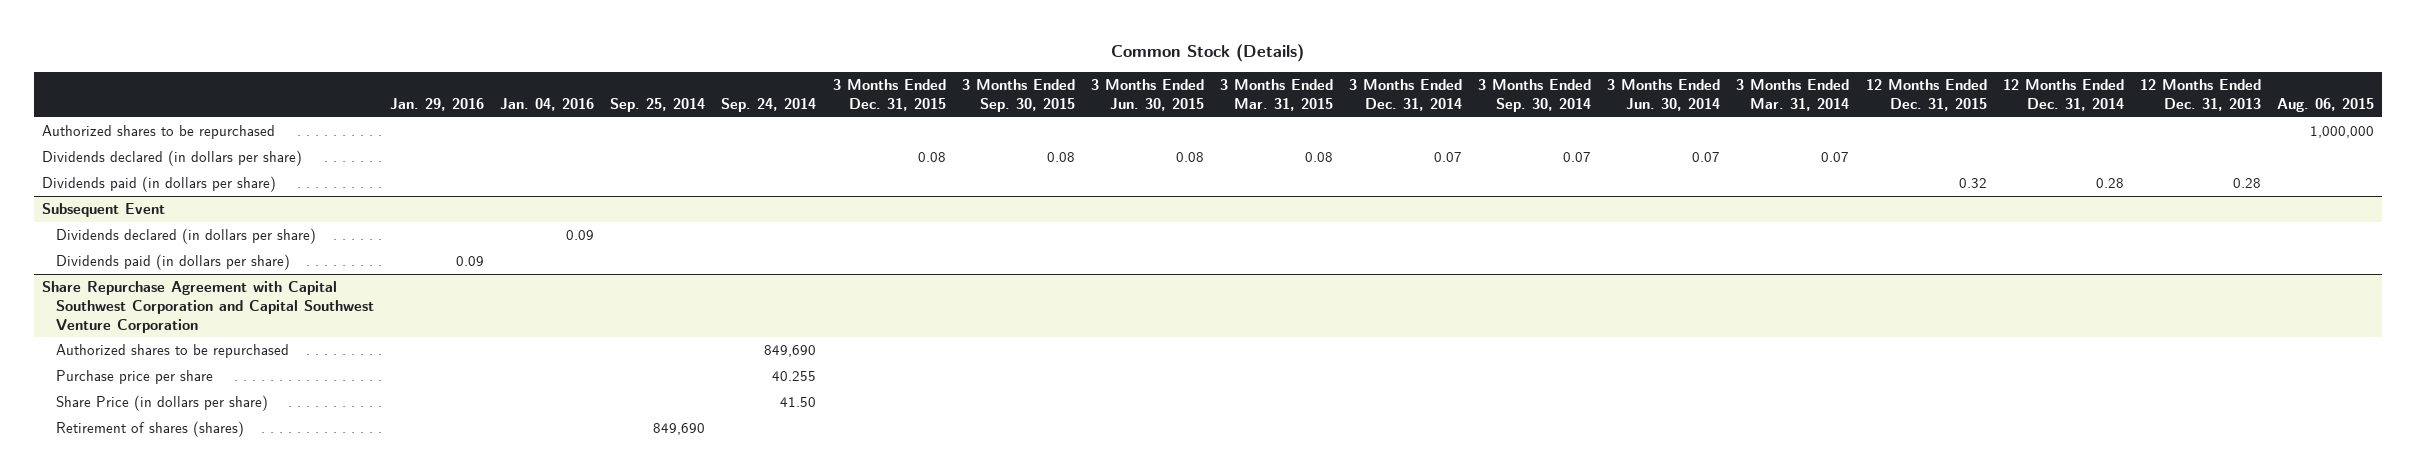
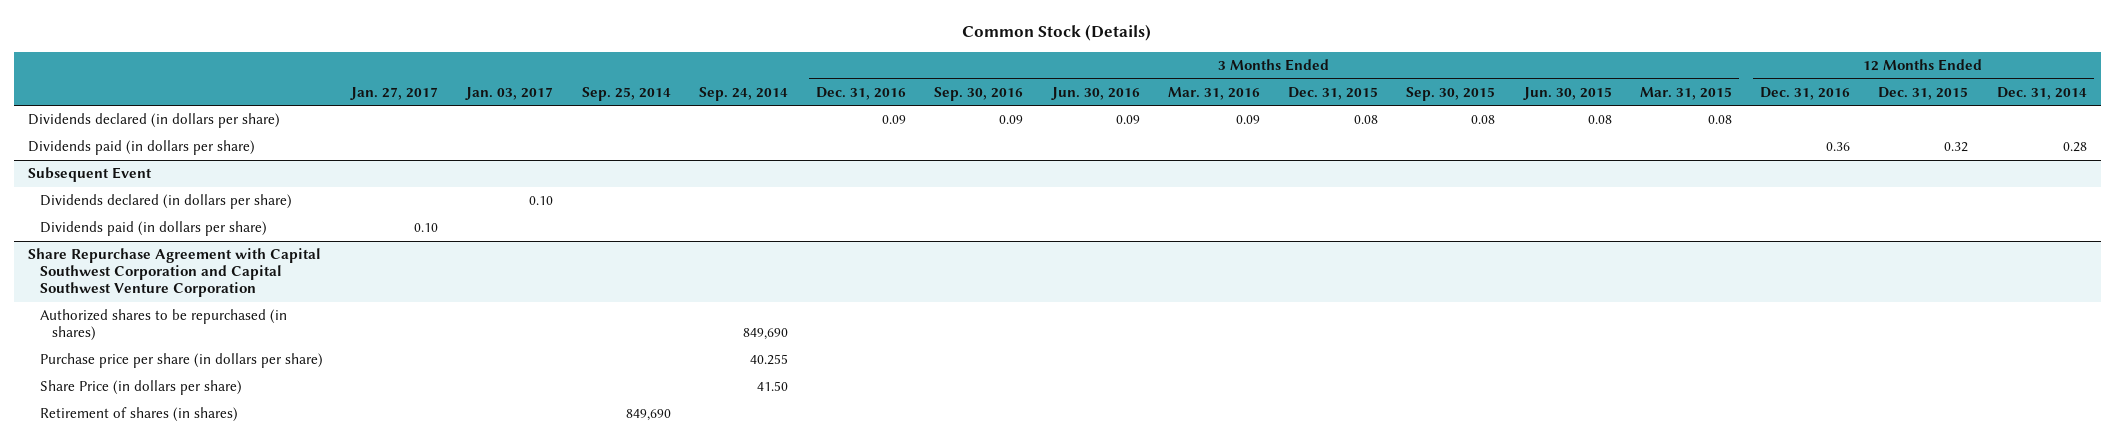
[390,97,485,111] Jan. 29, 2016 -> none
[500,97,595,111] Jan. 04, 2016 -> none
[1349,79,1463,111] 3 Months Ended Dec. 31, 2014 -> none
[1478,79,1592,112] 3 Months Ended Sep. 30, 2014 -> none
[1607,79,1721,111] 3 Months Ended Jun. 30, 2014 -> none
[1736,79,1850,111] 3 Months Ended Mar. 31, 2014 -> none
[2139,79,2261,111] 12 Months Ended Dec. 31, 2013 -> none
[2276,97,2374,112] Aug. 06, 2015 -> none
none -> [350,86,439,100] Jan. 27, 2017
none -> [465,86,554,100] Jan. 03, 2017
none -> [816,86,907,100] Dec. 31, 2016
none -> [934,86,1024,101] Sep. 30, 2016
none -> [1050,86,1140,100] Jun. 30, 2016
none -> [1167,86,1260,100] Mar. 31, 2016
none -> [1760,86,1851,100] Dec. 31, 2016
[42,125,276,140] Authorized shares to be repurchased -> none
[55,344,289,359] Authorized shares to be repurchased -> [39,309,287,342] Authorized shares to be repurchased (in shares)
[55,370,213,385] Purchase price per share -> [39,353,323,369] Purchase price per share (in dollars per share)
[55,421,244,438] Retirement of shares (shares) -> [39,407,238,423] Retirement of shares (in shares)

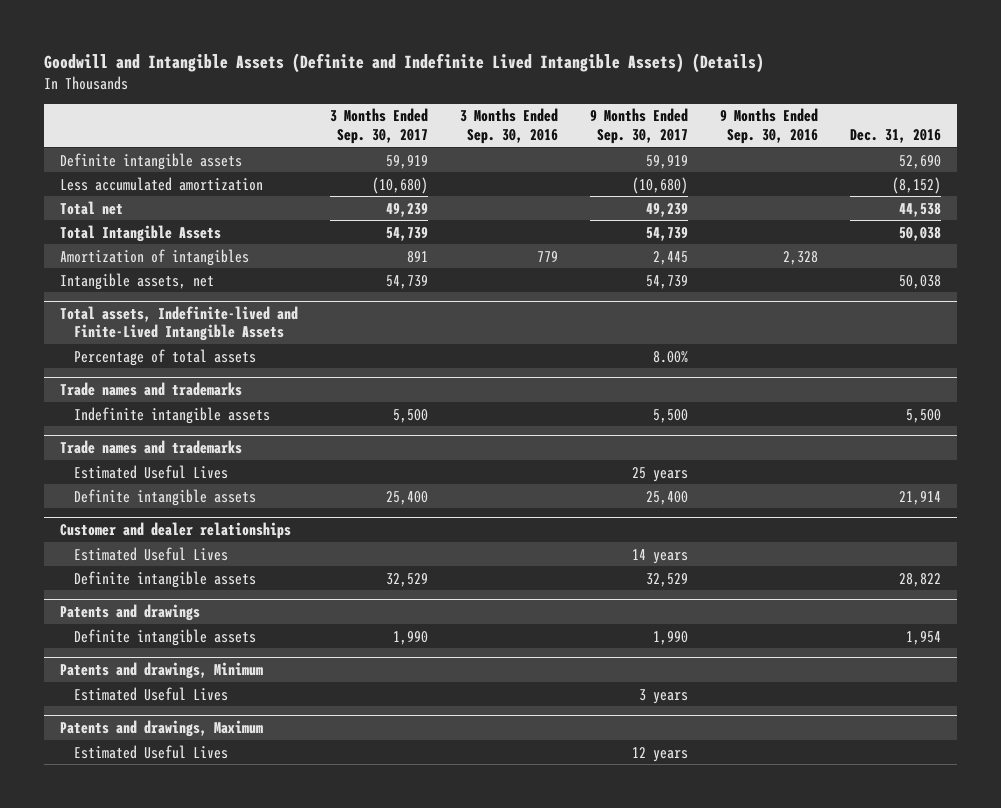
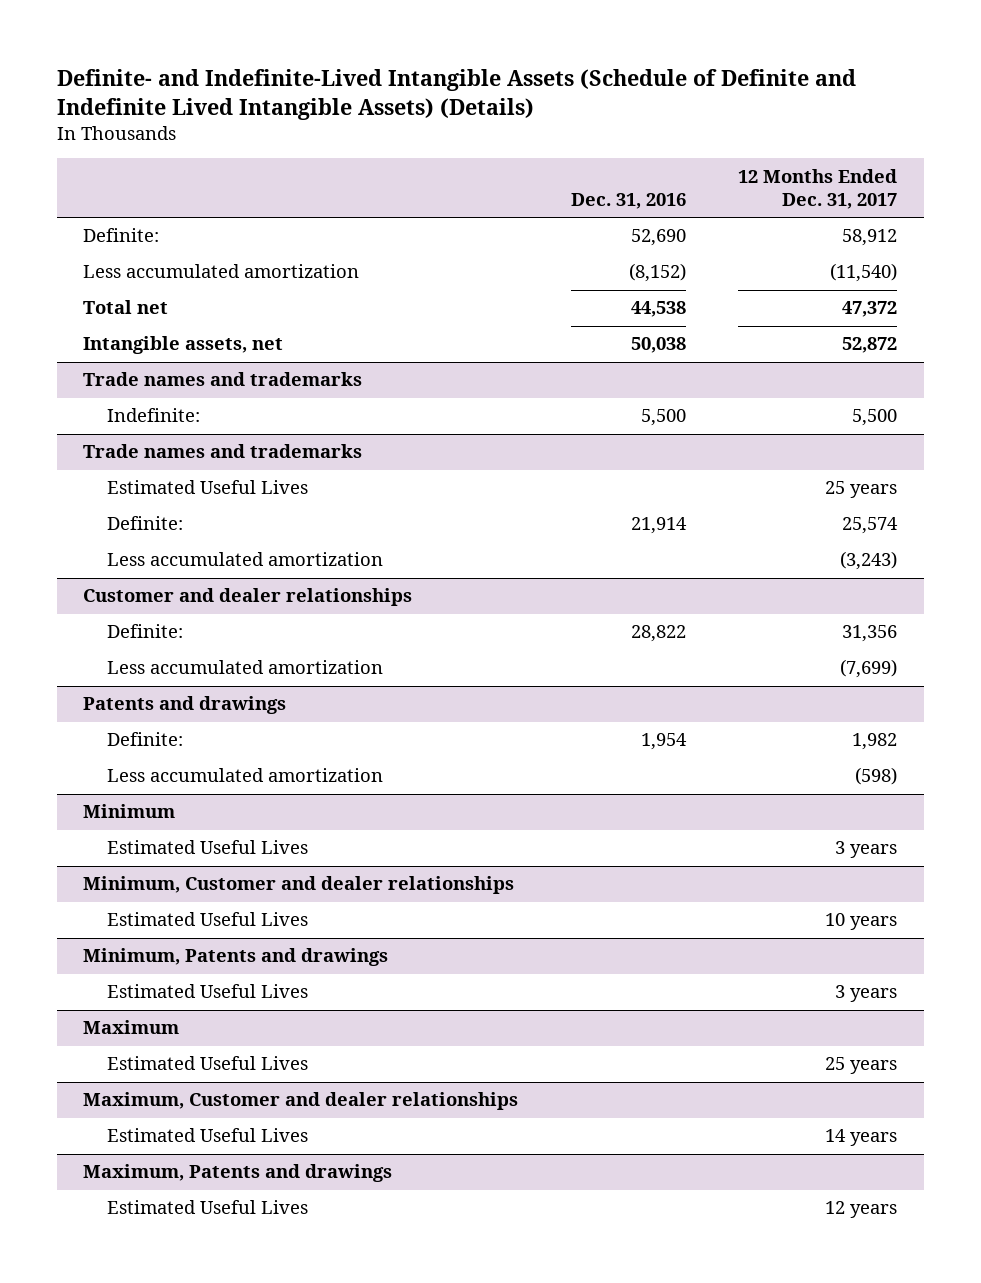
[43,52,764,73] Goodwill and Intangible Assets (Definite and Indefinite Lived Intangible Assets) (Details) -> [57,68,857,120] Definite- and Indefinite-Lived Intangible Assets (Schedule of Definite and Indefinite Lived Intangible Assets) (Details)
[329,108,428,144] 3 Months Ended Sep. 30, 2017 -> none
[459,108,558,144] 3 Months Ended Sep. 30, 2016 -> none
[589,108,688,144] 9 Months Ended Sep. 30, 2017 -> none
[719,108,818,144] 9 Months Ended Sep. 30, 2016 -> none
none -> [738,168,898,209] 12 Months Ended Dec. 31, 2017
[59,152,242,170] Definite intangible assets -> [83,228,160,243] Definite:
[59,224,221,242] Total Intangible Assets -> none
[59,248,249,266] Amortization of intangibles -> none
[59,305,298,342] Total assets, Indefinite-lived and Finite-Lived Intangible Assets -> none
[74,348,257,366] Percentage of total assets -> none
[74,406,271,424] Indefinite intangible assets -> [107,408,201,423] Indefinite:
[74,488,257,506] Definite intangible assets -> [107,516,184,531] Definite:
none -> [107,552,384,567] Less accumulated amortization
[74,546,229,561] Estimated Useful Lives -> none
[74,570,257,588] Definite intangible assets -> [107,624,184,639] Definite:
none -> [107,660,384,675] Less accumulated amortization
[74,628,257,646] Definite intangible assets -> [107,732,184,747] Definite:
none -> [107,768,384,783] Less accumulated amortization
none -> [83,804,176,819] Minimum
none -> [107,840,309,855] Estimated Useful Lives
none -> [83,876,515,895] Minimum, Customer and dealer relationships
none -> [107,912,309,927] Estimated Useful Lives
[59,661,263,679] Patents and drawings, Minimum -> [83,948,389,967] Minimum, Patents and drawings
none -> [83,1020,180,1035] Maximum
none -> [107,1056,309,1071] Estimated Useful Lives
none -> [83,1092,519,1111] Maximum, Customer and dealer relationships
none -> [107,1128,309,1143] Estimated Useful Lives
[59,719,263,737] Patents and drawings, Maximum -> [83,1164,393,1183] Maximum, Patents and drawings

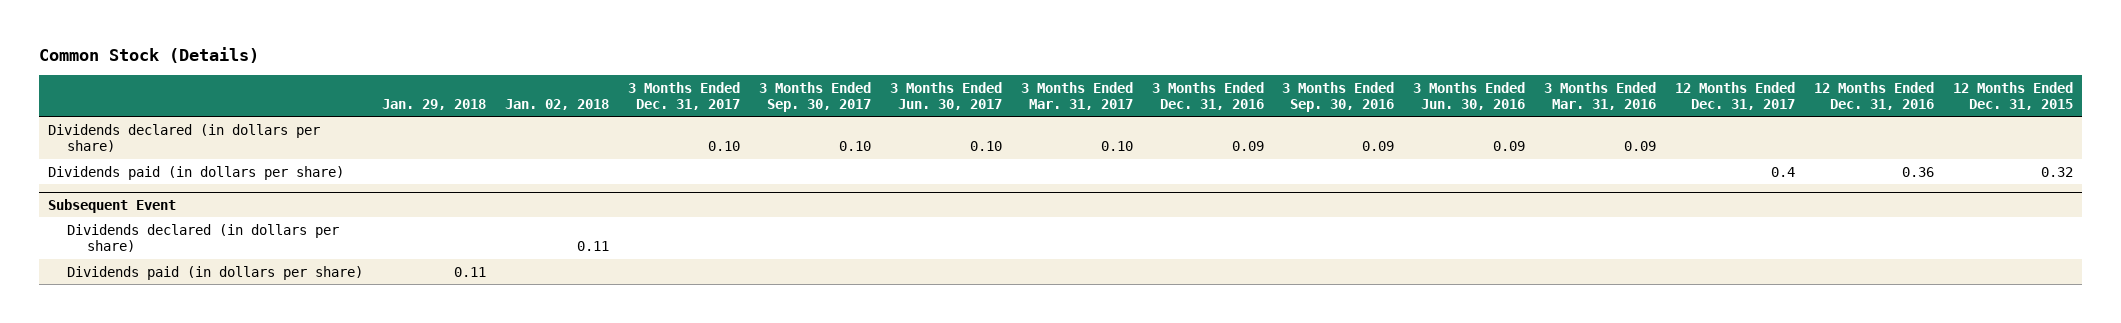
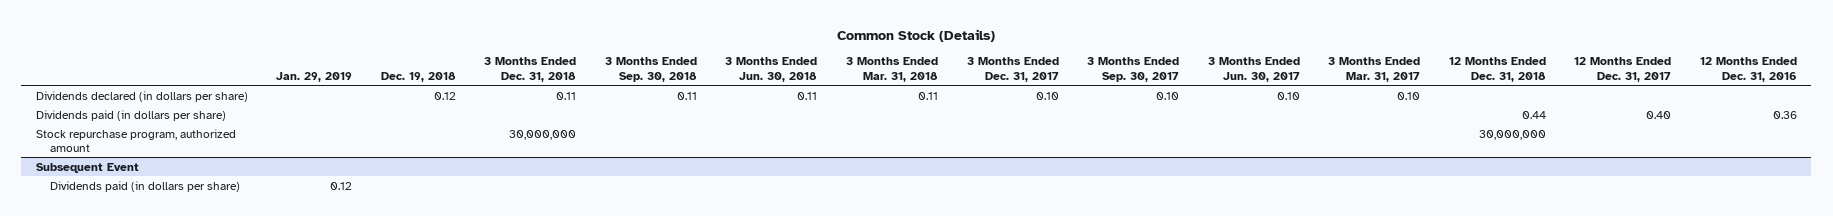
[382,99,487,111] Jan. 29, 2018 -> none
[505,99,610,111] Jan. 02, 2018 -> none
[1151,81,1264,111] 3 Months Ended Dec. 31, 2016 -> none
[1282,81,1395,113] 3 Months Ended Sep. 30, 2016 -> none
[1413,81,1526,111] 3 Months Ended Jun. 30, 2016 -> none
[1544,81,1657,111] 3 Months Ended Mar. 31, 2016 -> none
[1952,81,2073,111] 12 Months Ended Dec. 31, 2015 -> none
none -> [276,71,353,82] Jan. 29, 2019
none -> [380,71,456,82] Dec. 19, 2018
none -> [484,57,577,82] 3 Months Ended Dec. 31, 2018
none -> [604,57,697,82] 3 Months Ended Sep. 30, 2018
none -> [725,57,818,82] 3 Months Ended Jun. 30, 2018
none -> [846,57,939,82] 3 Months Ended Mar. 31, 2018
none -> [1448,57,1546,82] 12 Months Ended Dec. 31, 2018
[1770,166,1795,177] 0.4 -> [1646,110,1672,119] 0.40
none -> [35,128,236,152] Stock repurchase program, authorized amount
[67,223,340,253] Dividends declared (in dollars per share) -> none

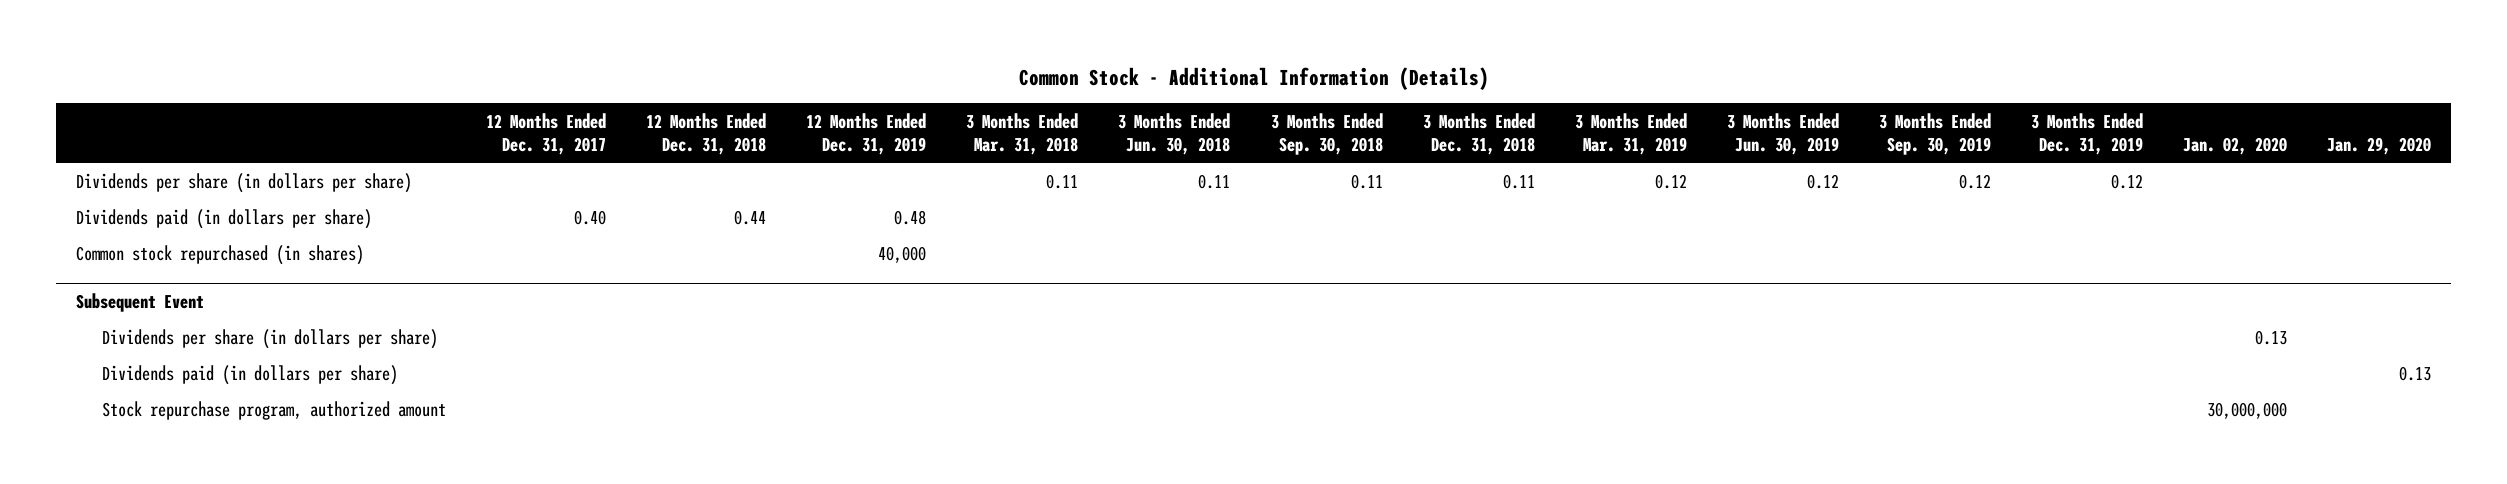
[837,28,996,42] Common Stock (Details) -> [1018,66,1489,90] Common Stock - Additional Information (Details)
[276,71,353,82] Jan. 29, 2019 -> none
[380,71,456,82] Dec. 19, 2018 -> none
[966,57,1059,82] 3 Months Ended Dec. 31, 2017 -> none
[1087,57,1180,82] 3 Months Ended Sep. 30, 2017 -> none
[1207,57,1300,82] 3 Months Ended Jun. 30, 2017 -> none
[1328,57,1421,82] 3 Months Ended Mar. 31, 2017 -> none
[1699,57,1797,82] 12 Months Ended Dec. 31, 2016 -> none
none -> [806,112,927,156] 12 Months Ended Dec. 31, 2019
none -> [1574,112,1687,156] 3 Months Ended Mar. 31, 2019
none -> [1726,112,1839,156] 3 Months Ended Jun. 30, 2019
none -> [1878,112,1991,156] 3 Months Ended Sep. 30, 2019
none -> [2031,112,2144,156] 3 Months Ended Dec. 31, 2019
none -> [2183,137,2288,156] Jan. 02, 2020
none -> [2327,137,2432,156] Jan. 29, 2020
[35,90,248,102] Dividends declared (in dollars per share) -> [76,173,413,194] Dividends per share (in dollars per share)
[35,128,236,152] Stock repurchase program, authorized amount -> none
none -> [76,245,365,266] Common stock repurchased (in shares)
none -> [102,329,439,350] Dividends per share (in dollars per share)
none -> [102,401,447,421] Stock repurchase program, authorized amount

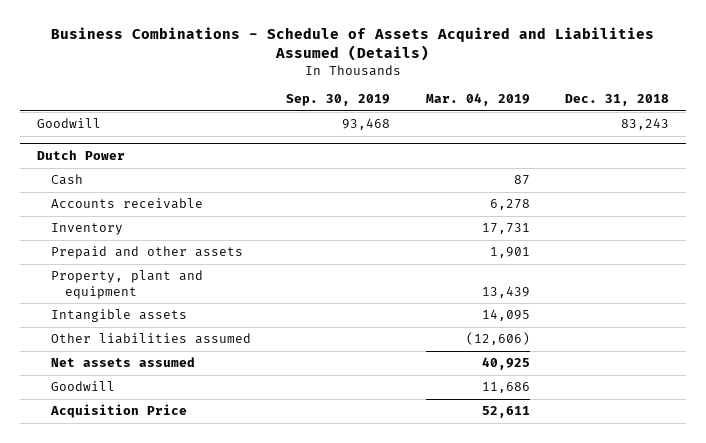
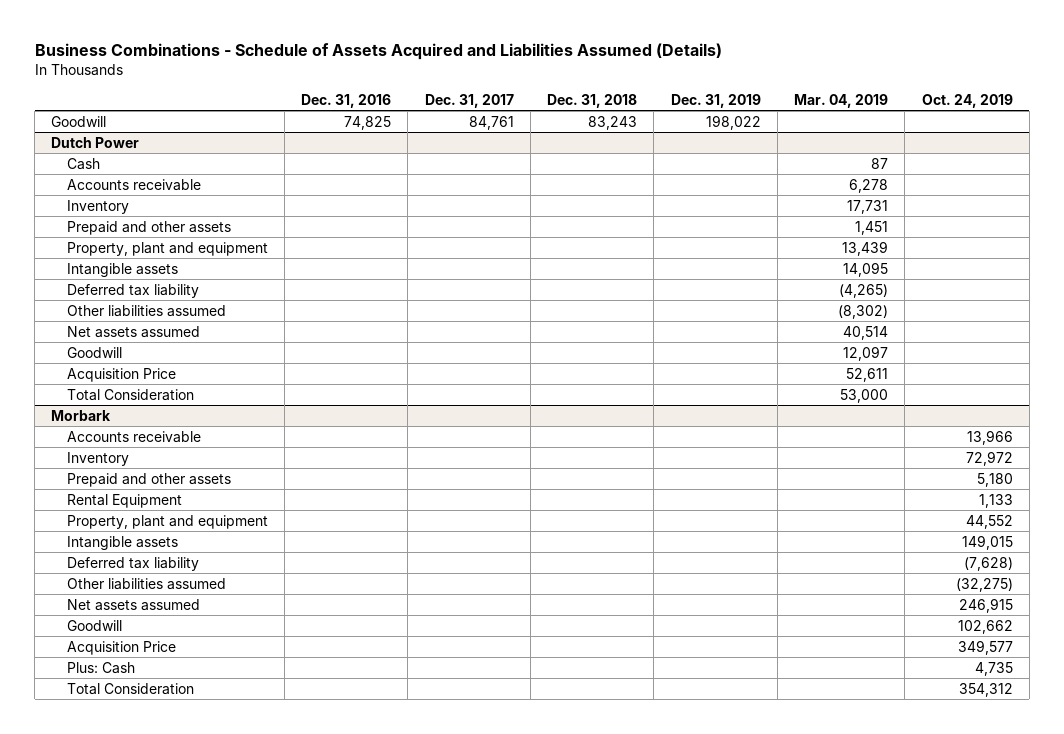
[286,94,391,107] Sep. 30, 2019 -> none
none -> [301,93,392,108] Dec. 31, 2016
none -> [424,93,514,108] Dec. 31, 2017
none -> [670,93,761,108] Dec. 31, 2019
none -> [921,93,1013,108] Oct. 24, 2019
[489,247,530,259] 1,901 -> [855,220,889,235] 1,451
none -> [66,283,199,298] Deferred tax liability
[465,332,530,346] (12,606) -> [838,304,889,319] (8,302)
[481,357,530,371] 40,925 -> [843,325,889,340] 40,514
[481,382,530,394] 11,686 -> [843,345,889,361] 12,097
none -> [66,388,194,401] Total Consideration
none -> [51,409,112,421] Morbark
none -> [66,430,201,443] Accounts receivable
none -> [66,451,129,466] Inventory
none -> [66,472,231,487] Prepaid and other assets
none -> [66,493,182,508] Rental Equipment
none -> [66,514,268,529] Property, plant and equipment
none -> [66,535,178,550] Intangible assets
none -> [66,556,199,571] Deferred tax liability
none -> [66,577,226,590] Other liabilities assumed
none -> [66,598,200,611] Net assets assumed
none -> [66,619,122,631] Goodwill
none -> [66,640,176,655] Acquisition Price
none -> [66,661,135,674] Plus: Cash
none -> [66,682,194,695] Total Consideration

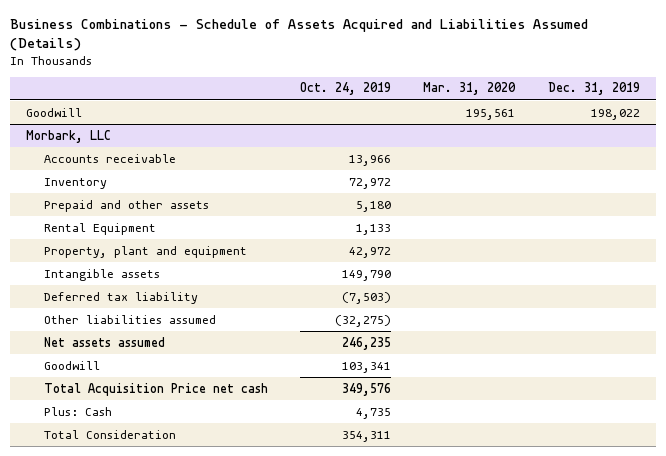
[301,93,392,108] Dec. 31, 2016 -> none
[424,93,514,108] Dec. 31, 2017 -> none
[547,93,638,108] Dec. 31, 2018 -> none
[794,93,889,108] Mar. 04, 2019 -> none
none -> [423,82,517,96] Mar. 31, 2020
[51,136,140,148] Dutch Power -> none
[66,157,100,170] Cash -> none
[66,178,201,191] Accounts receivable -> none
[66,199,129,214] Inventory -> none
[66,220,231,235] Prepaid and other assets -> none
[66,241,268,256] Property, plant and equipment -> none
[66,262,178,277] Intangible assets -> none
[66,283,199,298] Deferred tax liability -> none
[66,304,226,317] Other liabilities assumed -> none
[66,325,200,338] Net assets assumed -> none
[66,346,122,358] Goodwill -> none
[66,367,176,382] Acquisition Price -> none
[66,388,194,401] Total Consideration -> none
[51,409,112,421] Morbark -> [25,129,111,143] Morbark, LLC
[965,514,1013,529] 44,552 -> [349,246,392,258] 42,972
[961,534,1013,550] 149,015 -> [342,269,392,281] 149,790
[963,556,1013,571] (7,628) -> [342,291,392,304] (7,503)
[958,597,1013,613] 246,915 -> [342,336,392,350] 246,235
[957,619,1013,634] 102,662 -> [342,361,392,373] 103,341
[66,640,176,655] Acquisition Price -> [43,382,268,396] Total Acquisition Price net cash
[957,639,1013,655] 349,577 -> [342,382,392,396] 349,576
[958,682,1013,697] 354,312 -> [342,430,392,442] 354,311

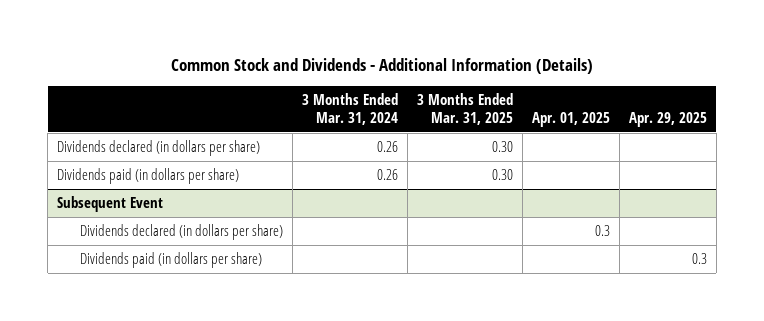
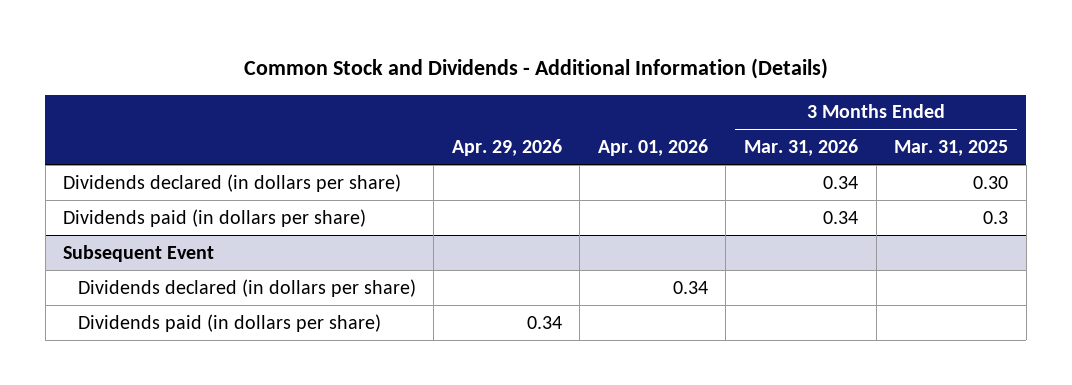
[302,92,399,126] 3 Months Ended Mar. 31, 2024 -> none
[531,112,610,128] Apr. 01, 2025 -> none
[628,112,707,128] Apr. 29, 2025 -> none
none -> [451,139,562,157] Apr. 29, 2026
none -> [597,139,708,157] Apr. 01, 2026
none -> [744,139,859,157] Mar. 31, 2026
[491,169,513,181] 0.30 -> [983,210,1009,224] 0.3

